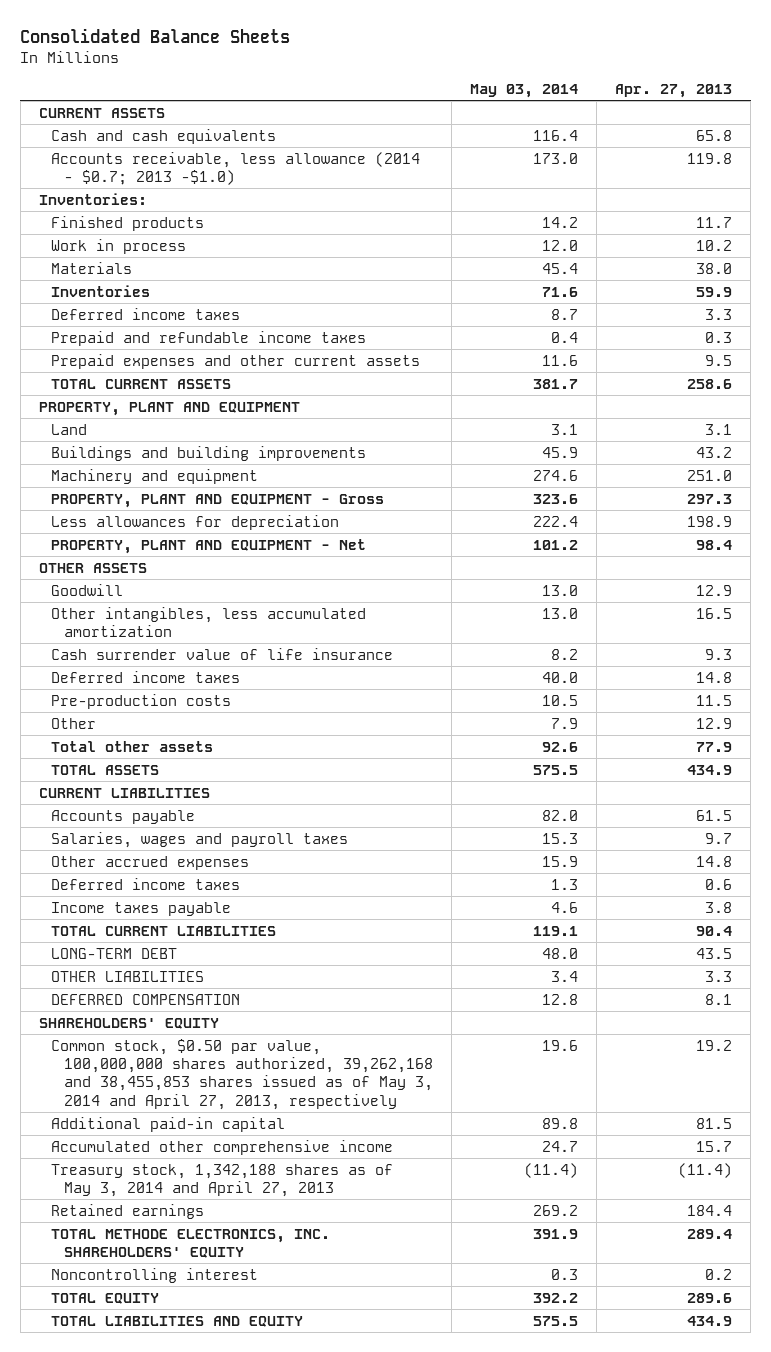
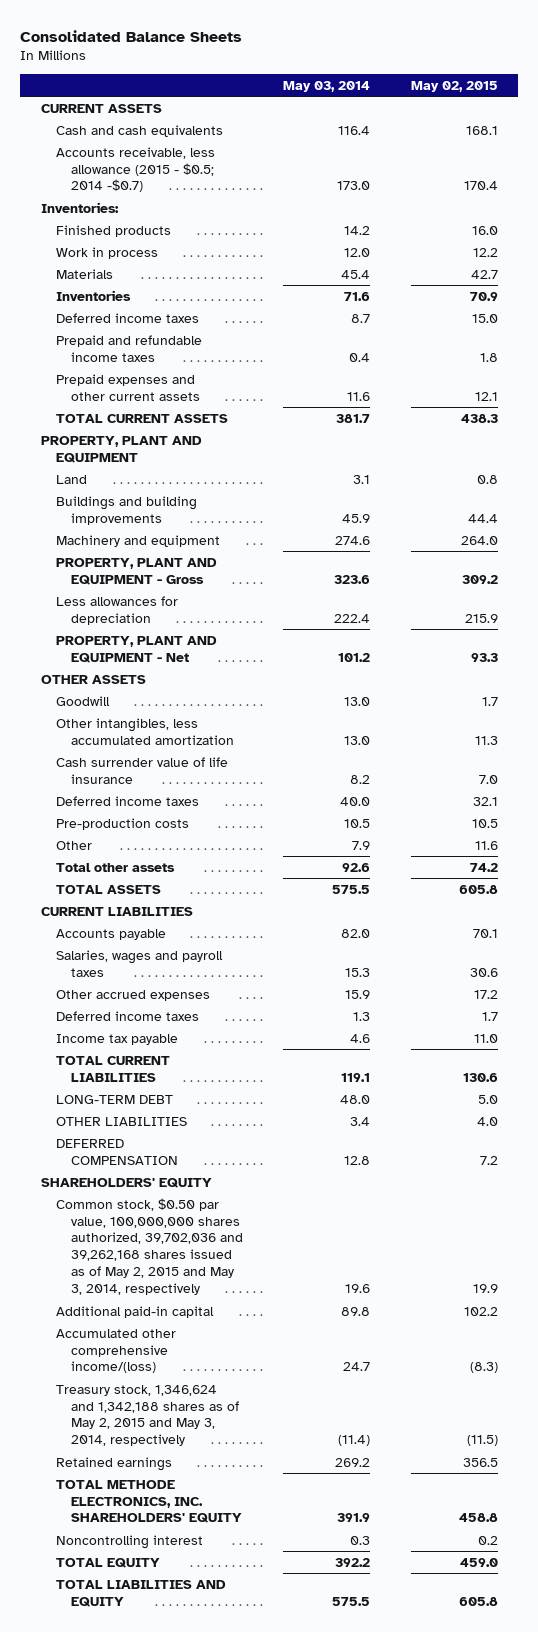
[615,84,733,99] Apr. 27, 2013 -> none
none -> [410,80,498,92] May 02, 2015
[51,151,421,185] Accounts receivable, less allowance (2014 - $0.7; 2013 -$1.0) -> [55,146,215,193] Accounts receivable, less allowance (2015 - $0.5; 2014 -$0.7)
[51,901,232,916] Income taxes payable -> [55,1033,178,1045] Income tax payable
[51,1038,434,1110] Common stock, $0.50 par value, 100,000,000 shares authorized, 39,262,168 and 38,455,853 shares issued as of May 3, 2014 and April 27, 2013, respectively -> [55,1197,243,1296] Common stock, $0.50 par value, 100,000,000 shares authorized, 39,702,036 and 39,262,168 shares issued as of May 2, 2015 and May 3, 2014, respectively
[51,1139,394,1155] Accumulated other comprehensive income -> [55,1328,176,1374] Accumulated other comprehensive income/(loss)
[51,1163,394,1197] Treasury stock, 1,342,188 shares as of May 3, 2014 and April 27, 2013 -> [55,1384,239,1447] Treasury stock, 1,346,624 and 1,342,188 shares as of May 2, 2015 and May 3, 2014, respectively

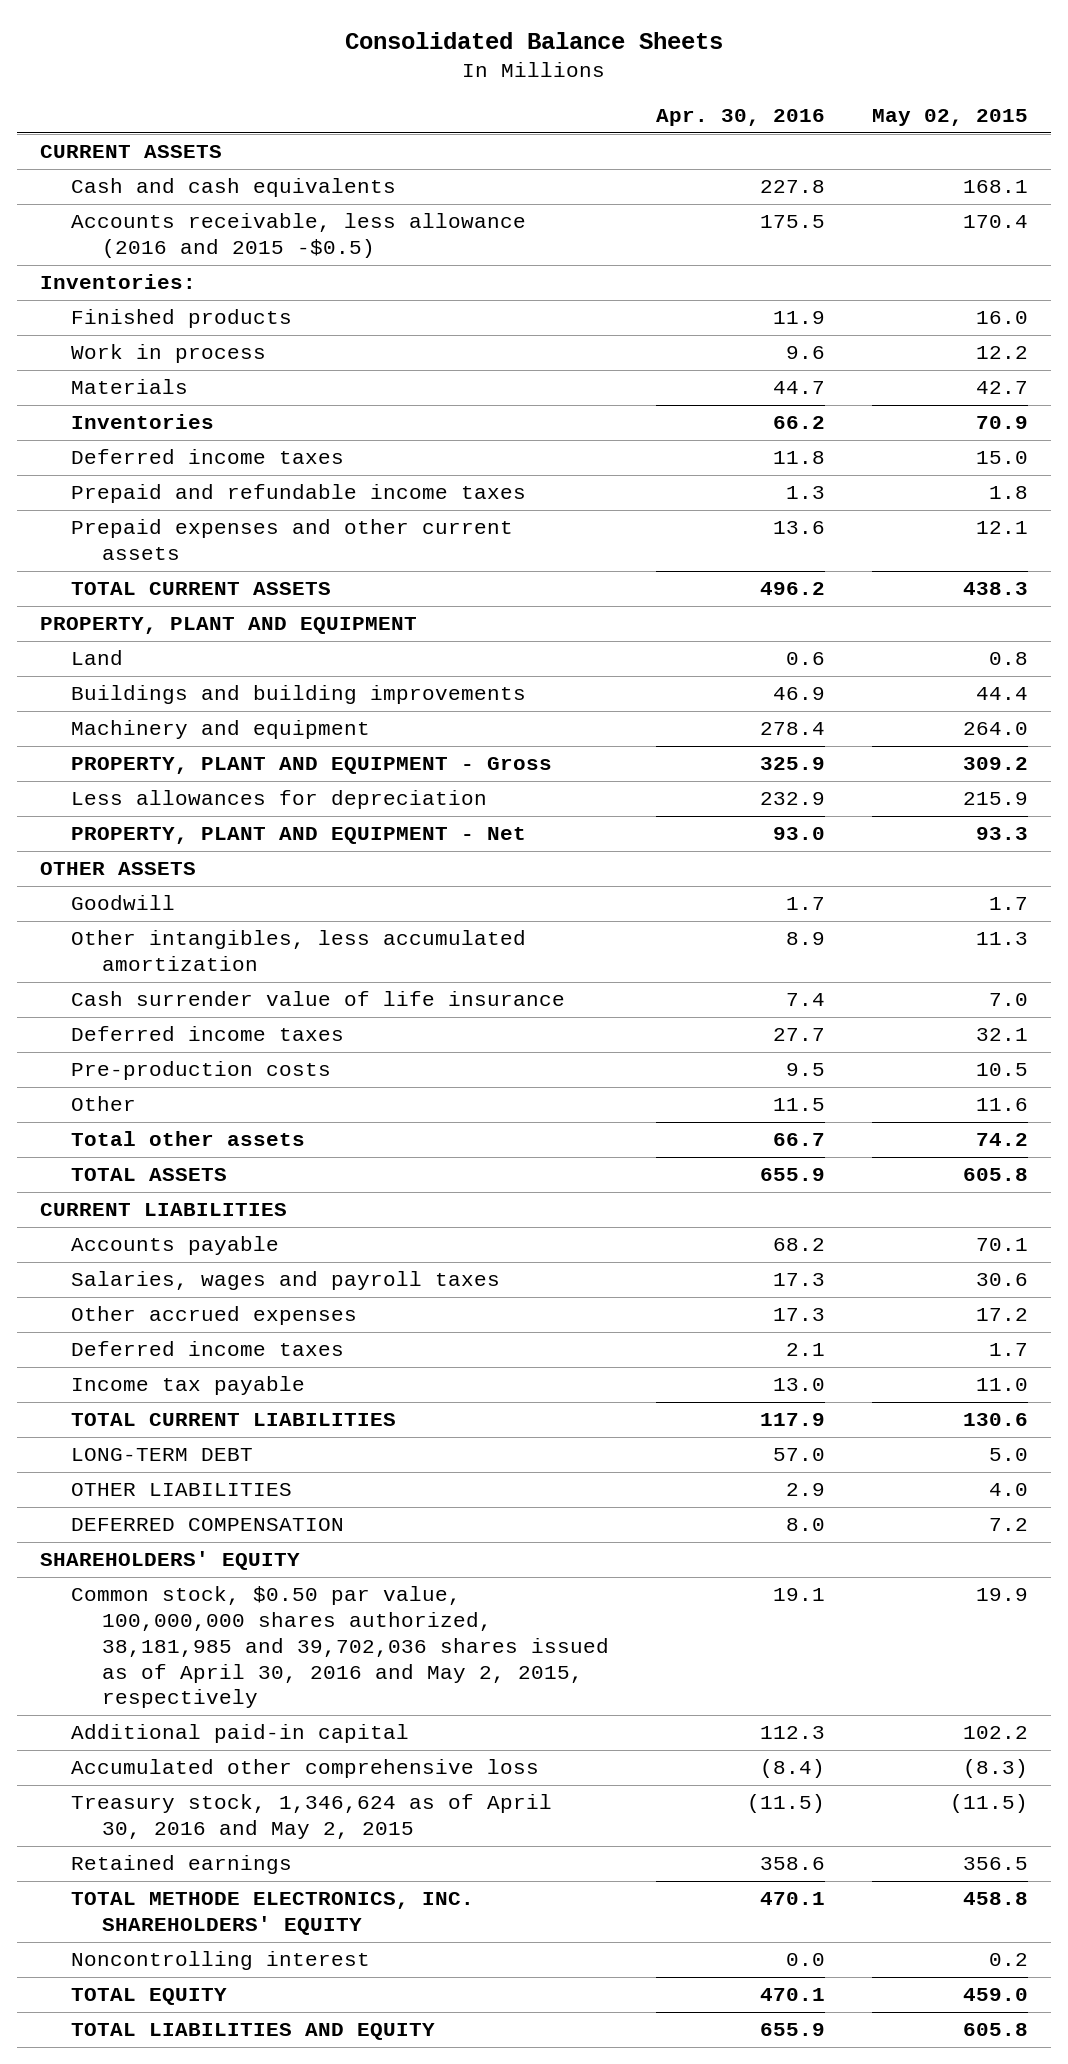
[283,80,371,92] May 03, 2014 -> none
none -> [655,109,825,127] Apr. 30, 2016
[55,146,215,193] Accounts receivable, less allowance (2015 - $0.5; 2014 -$0.7) -> [70,213,526,259] Accounts receivable, less allowance (2016 and 2015 -$0.5)
[55,1197,243,1296] Common stock, $0.50 par value, 100,000,000 shares authorized, 39,702,036 and 39,262,168 shares issued as of May 2, 2015 and May 3, 2014, respectively -> [70,1586,609,1709] Common stock, $0.50 par value, 100,000,000 shares authorized, 38,181,985 and 39,702,036 shares issued as of April 30, 2016 and May 2, 2015, respectively
[55,1328,176,1374] Accumulated other comprehensive income/(loss) -> [70,1759,539,1779] Accumulated other comprehensive loss
[55,1384,239,1447] Treasury stock, 1,346,624 and 1,342,188 shares as of May 2, 2015 and May 3, 2014, respectively -> [70,1794,552,1840] Treasury stock, 1,346,624 as of April 30, 2016 and May 2, 2015

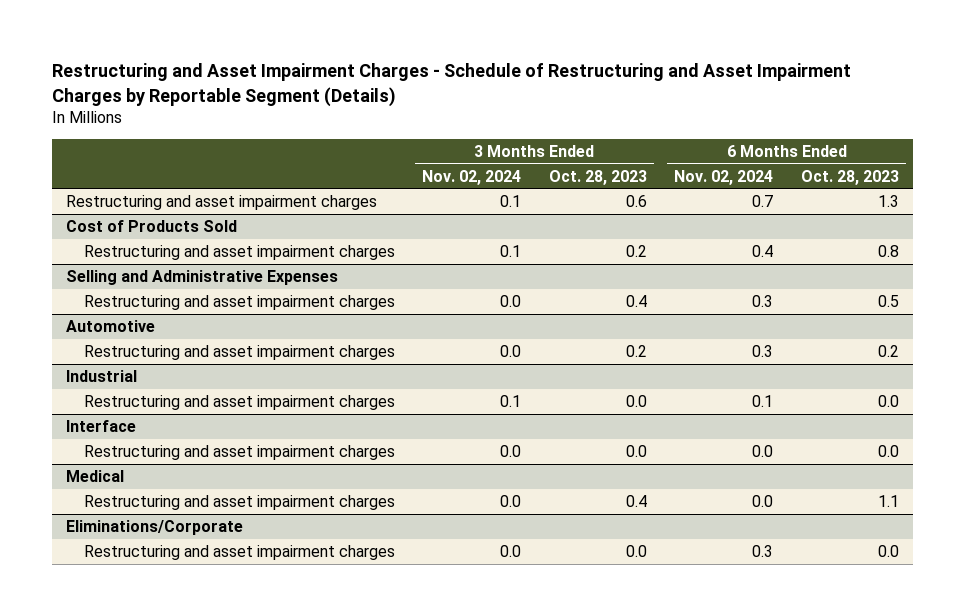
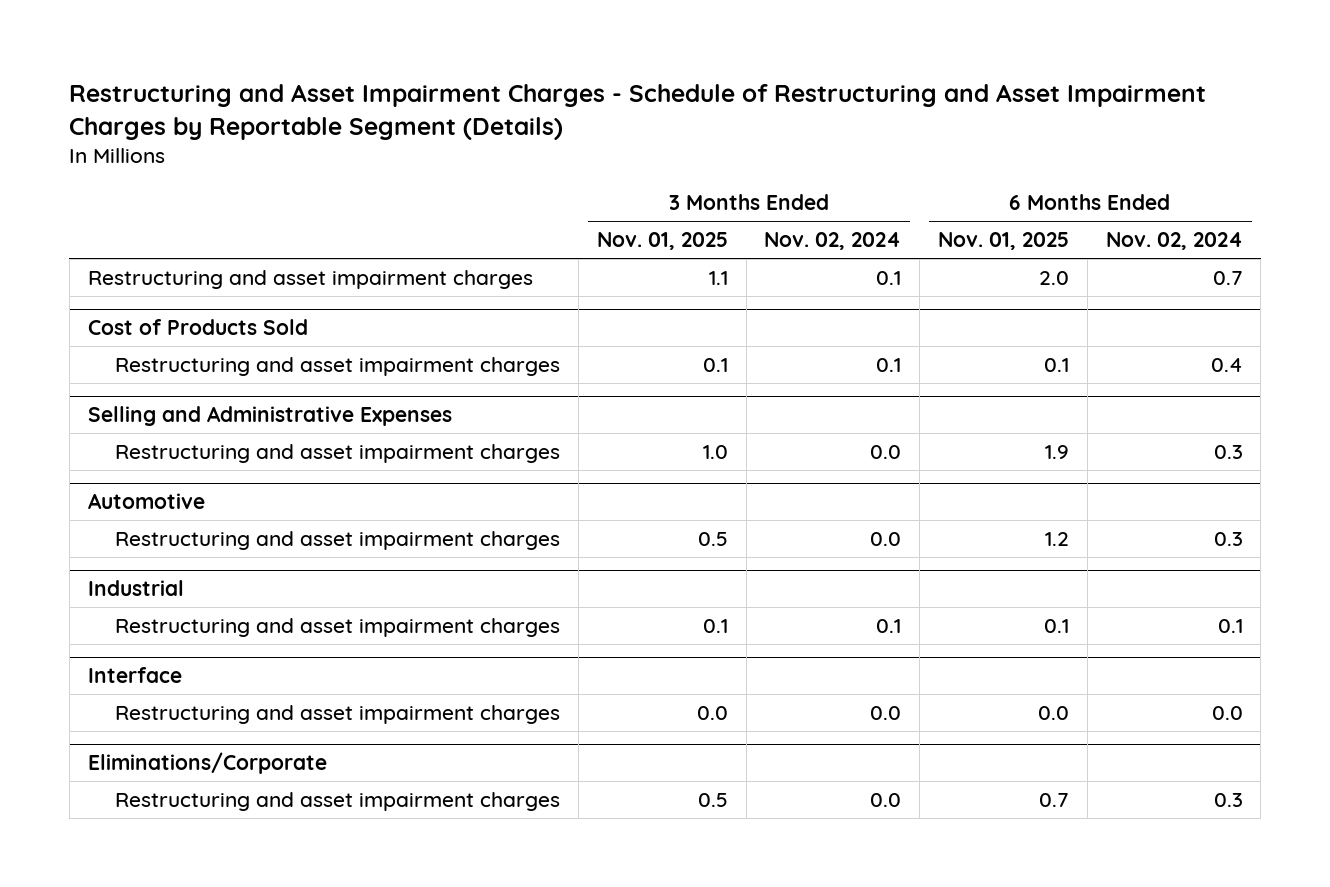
[548,169,647,185] Oct. 28, 2023 -> none
[800,169,899,185] Oct. 28, 2023 -> none
none -> [596,232,728,251] Nov. 01, 2025
none -> [937,232,1069,251] Nov. 01, 2025
[66,470,125,483] Medical -> none
[83,495,395,511] Restructuring and asset impairment charges -> none

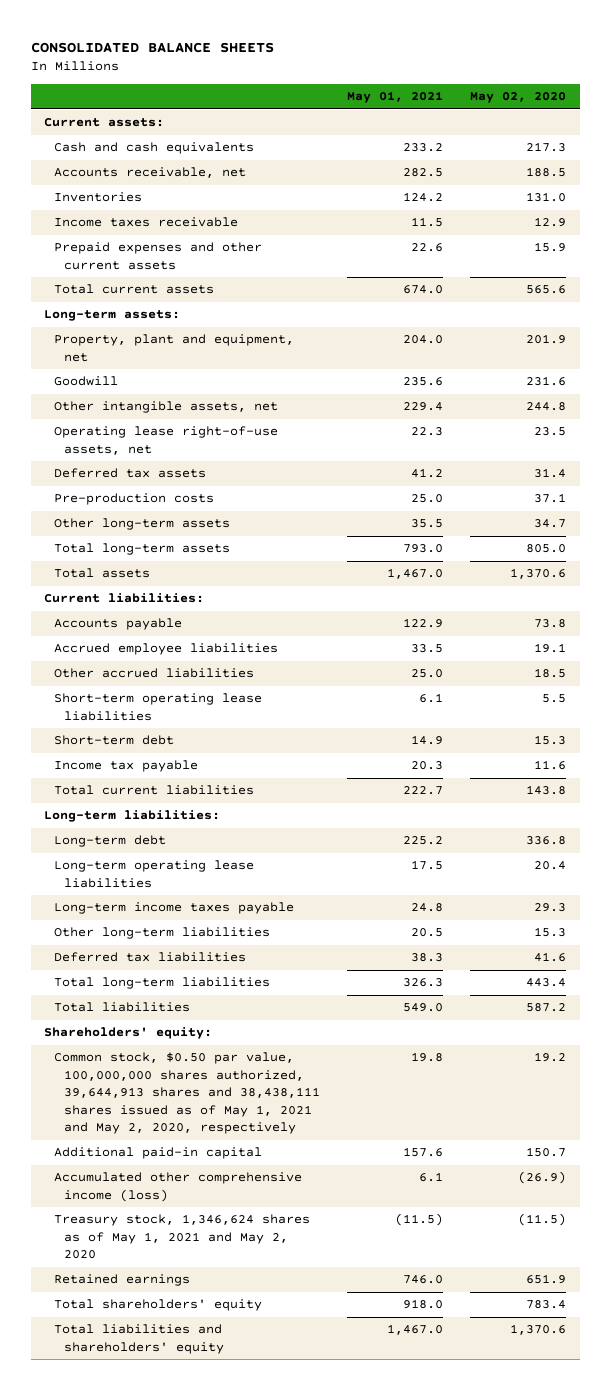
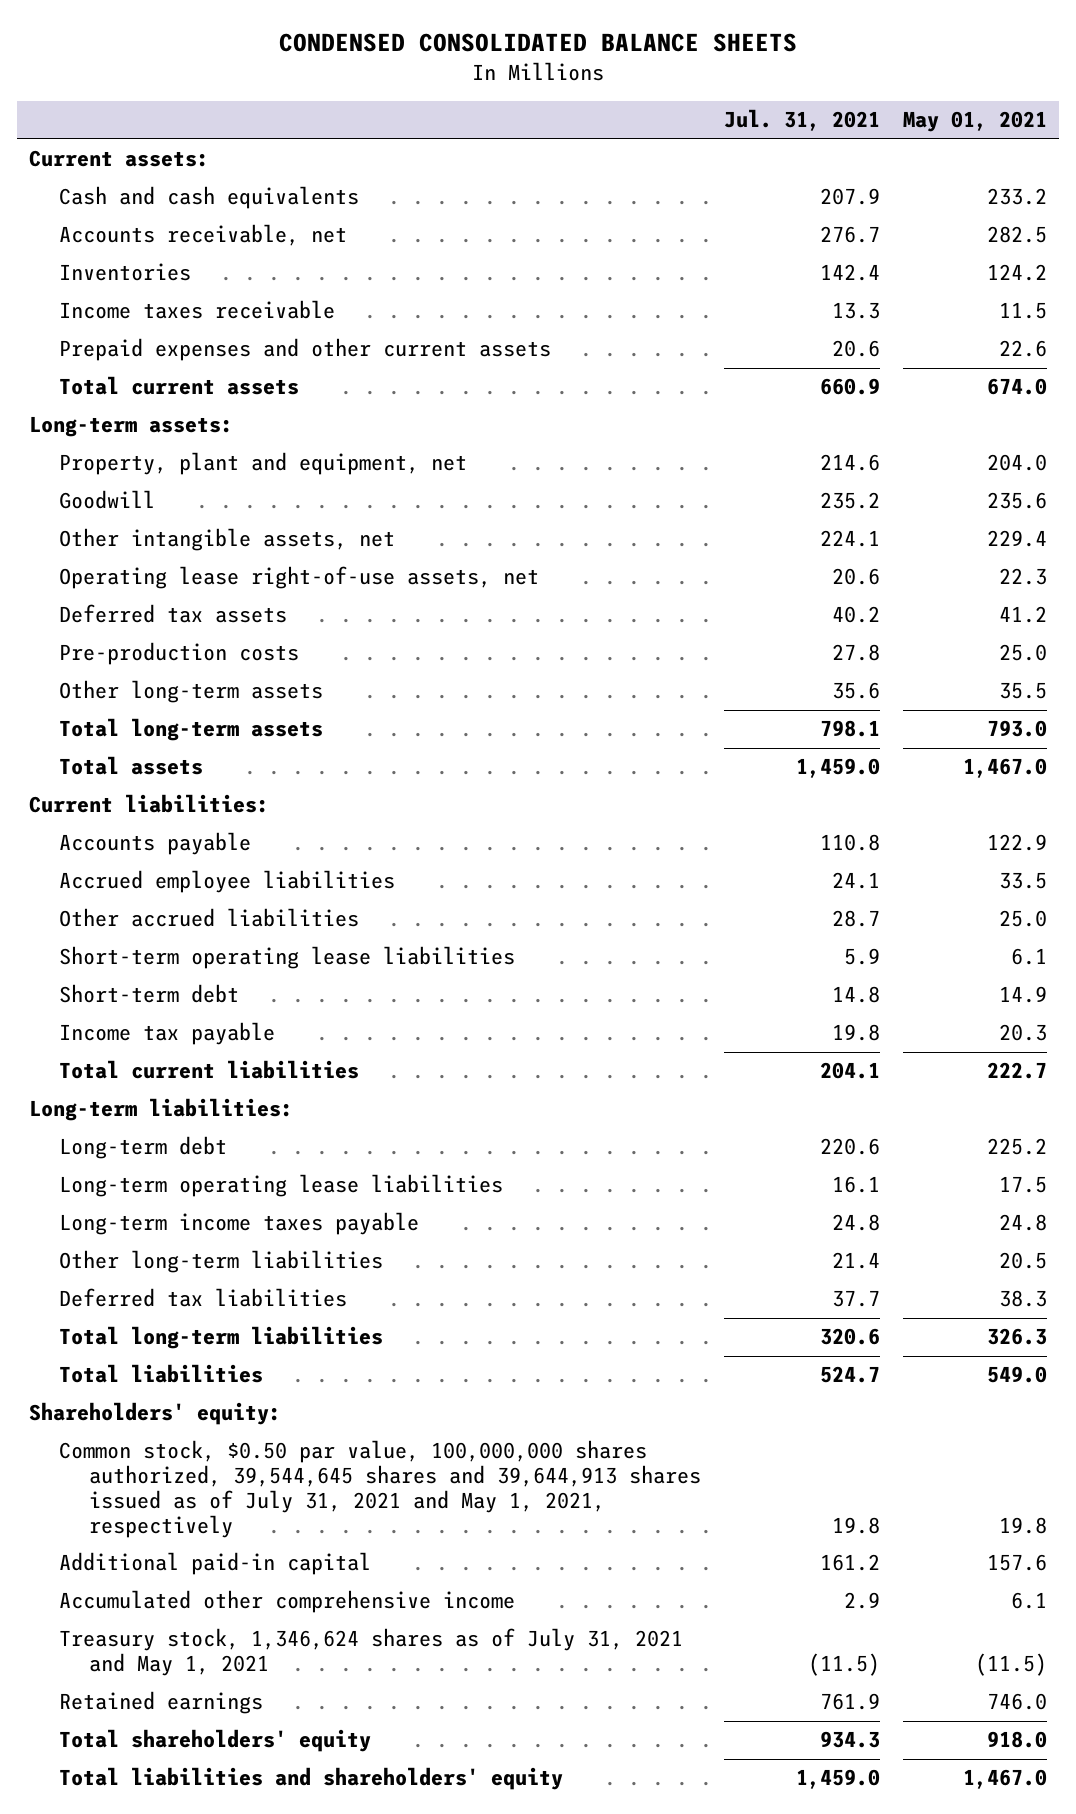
[30,41,274,53] CONSOLIDATED BALANCE SHEETS -> [279,32,798,52] CONDENSED CONSOLIDATED BALANCE SHEETS
[470,92,567,104] May 02, 2020 -> none
none -> [724,109,881,132] Jul. 31, 2021
[54,1052,321,1135] Common stock, $0.50 par value, 100,000,000 shares authorized, 39,644,913 shares and 38,438,111 shares issued as of May 1, 2021 and May 2, 2020, respectively -> [58,1440,701,1538] Common stock, $0.50 par value, 100,000,000 shares authorized, 39,544,645 shares and 39,644,913 shares issued as of July 31, 2021 and May 1, 2021, respectively
[54,1172,303,1202] Accumulated other comprehensive income (loss) -> [58,1590,515,1614] Accumulated other comprehensive income
[54,1214,311,1260] Treasury stock, 1,346,624 shares as of May 1, 2021 and May 2, 2020 -> [58,1628,683,1677] Treasury stock, 1,346,624 shares as of July 31, 2021 and May 1, 2021

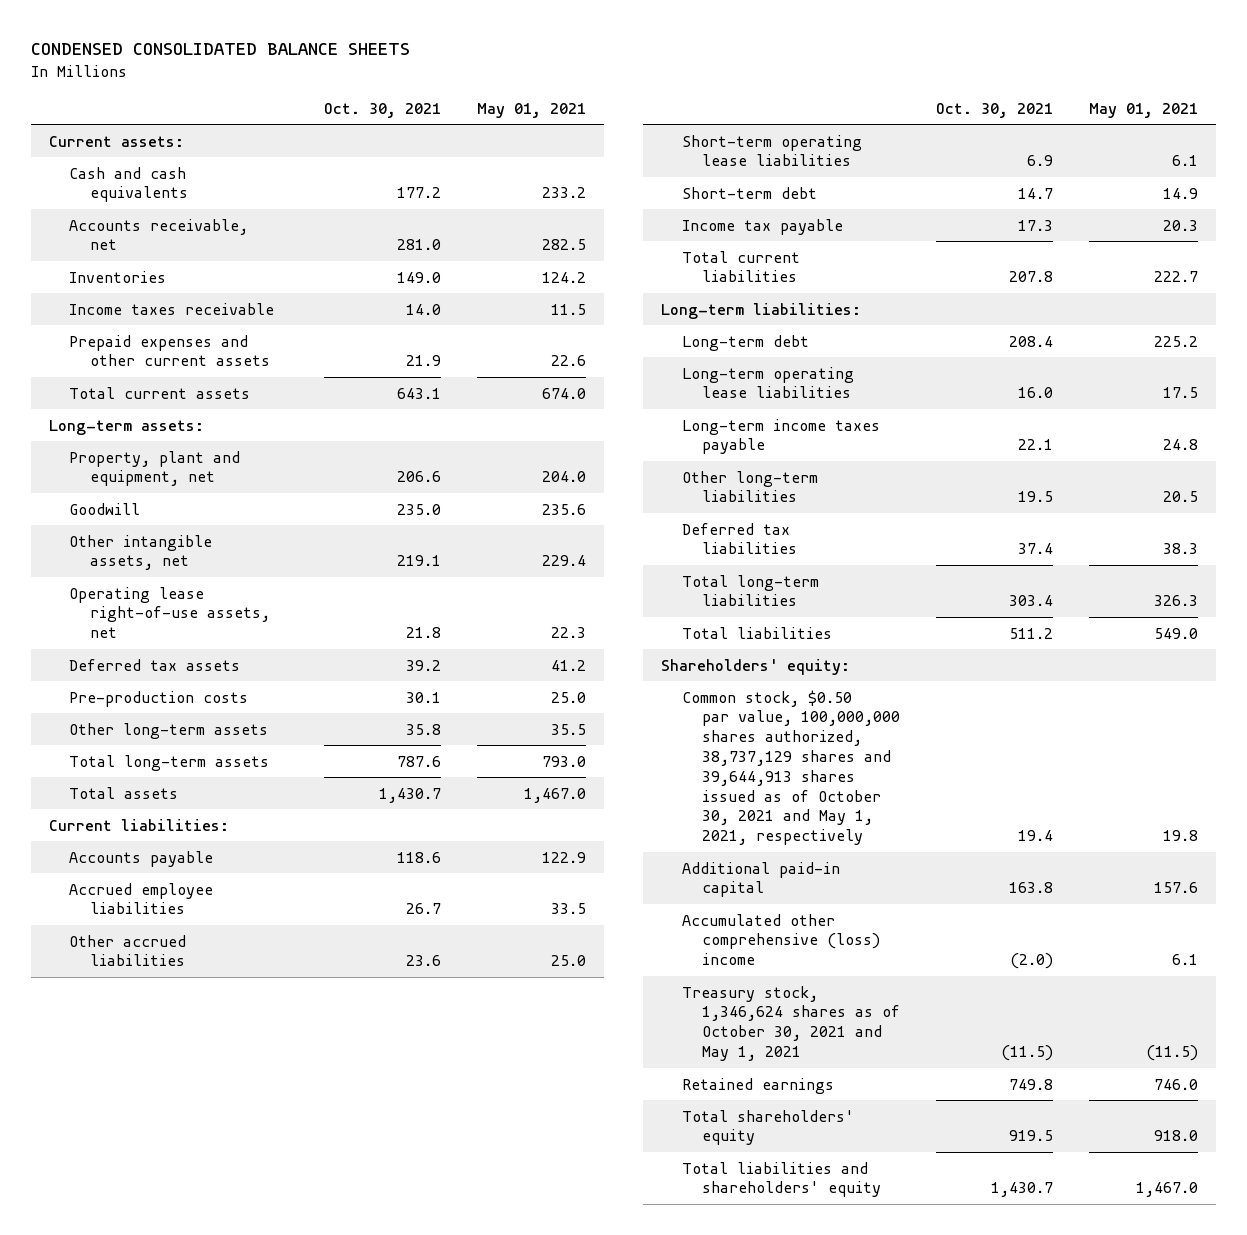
[724,109,881,132] Jul. 31, 2021 -> none
none -> [323,102,441,118] Oct. 30, 2021
[58,1440,701,1538] Common stock, $0.50 par value, 100,000,000 shares authorized, 39,544,645 shares and 39,644,913 shares issued as of July 31, 2021 and May 1, 2021, respectively -> [681,689,901,846] Common stock, $0.50 par value, 100,000,000 shares authorized, 38,737,129 shares and 39,644,913 shares issued as of October 30, 2021 and May 1, 2021, respectively
[58,1590,515,1614] Accumulated other comprehensive income -> [681,913,881,966] Accumulated other comprehensive (loss) income
[58,1628,683,1677] Treasury stock, 1,346,624 shares as of July 31, 2021 and May 1, 2021 -> [681,985,901,1061] Treasury stock, 1,346,624 shares as of October 30, 2021 and May 1, 2021

